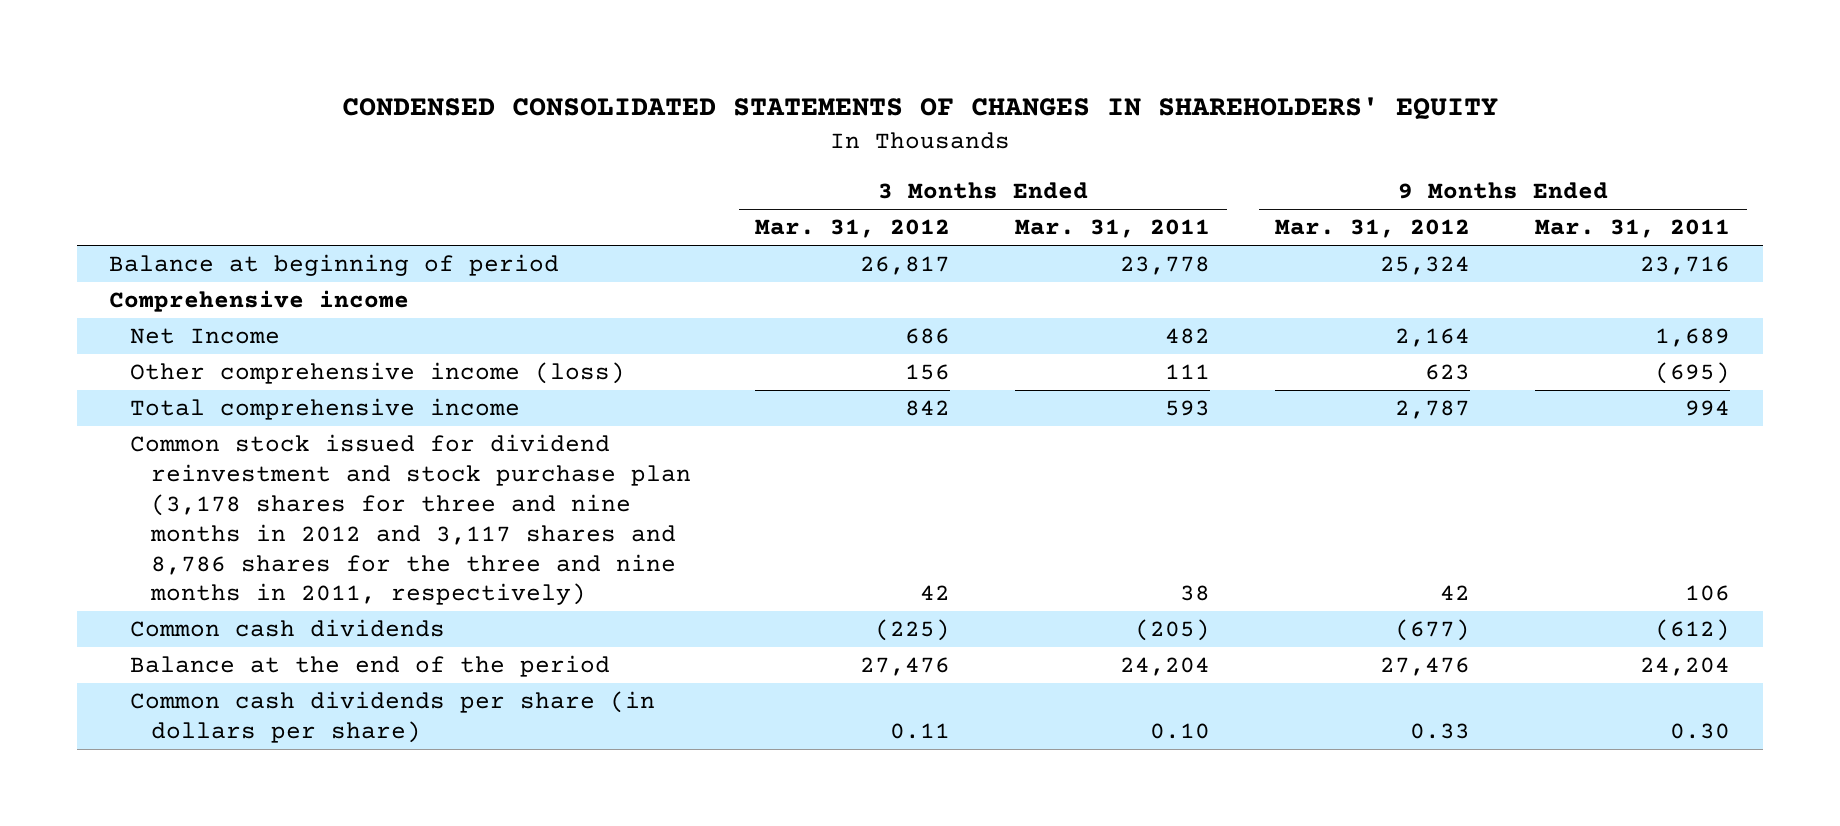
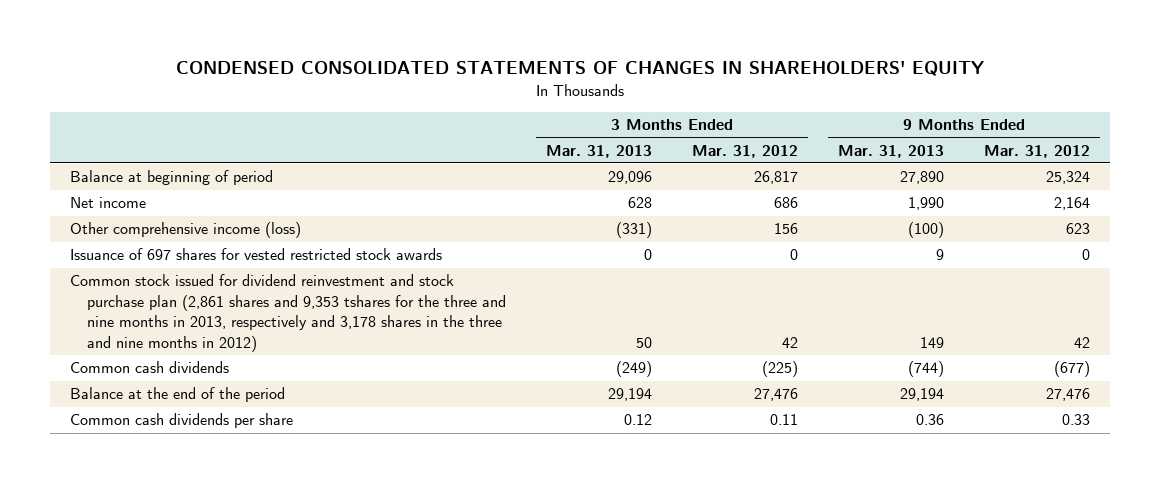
[1015,219,1211,239] Mar. 31, 2011 -> none
[1535,219,1731,239] Mar. 31, 2011 -> none
none -> [545,144,652,158] Mar. 31, 2013
none -> [837,144,944,158] Mar. 31, 2013
[109,290,410,313] Comprehensive income -> none
[129,328,280,345] Net Income -> [69,197,146,209] Net income
[129,398,520,421] Total comprehensive income -> none
none -> [69,248,442,261] Issuance of 697 shares for vested restricted stock awards
[129,434,691,606] Common stock issued for dividend reinvestment and stock purchase plan (3,178 shares for three and nine months in 2012 and 3,117 shares and 8,786 shares for the three and nine months in 2011, respectively) -> [69,274,506,352] Common stock issued for dividend reinvestment and stock purchase plan (2,861 shares and 9,353 tshares for the three and nine months in 2013, respectively and 3,178 shares in the three and nine months in 2012)
[129,691,655,744] Common cash dividends per share (in dollars per share) -> [69,413,293,429] Common cash dividends per share

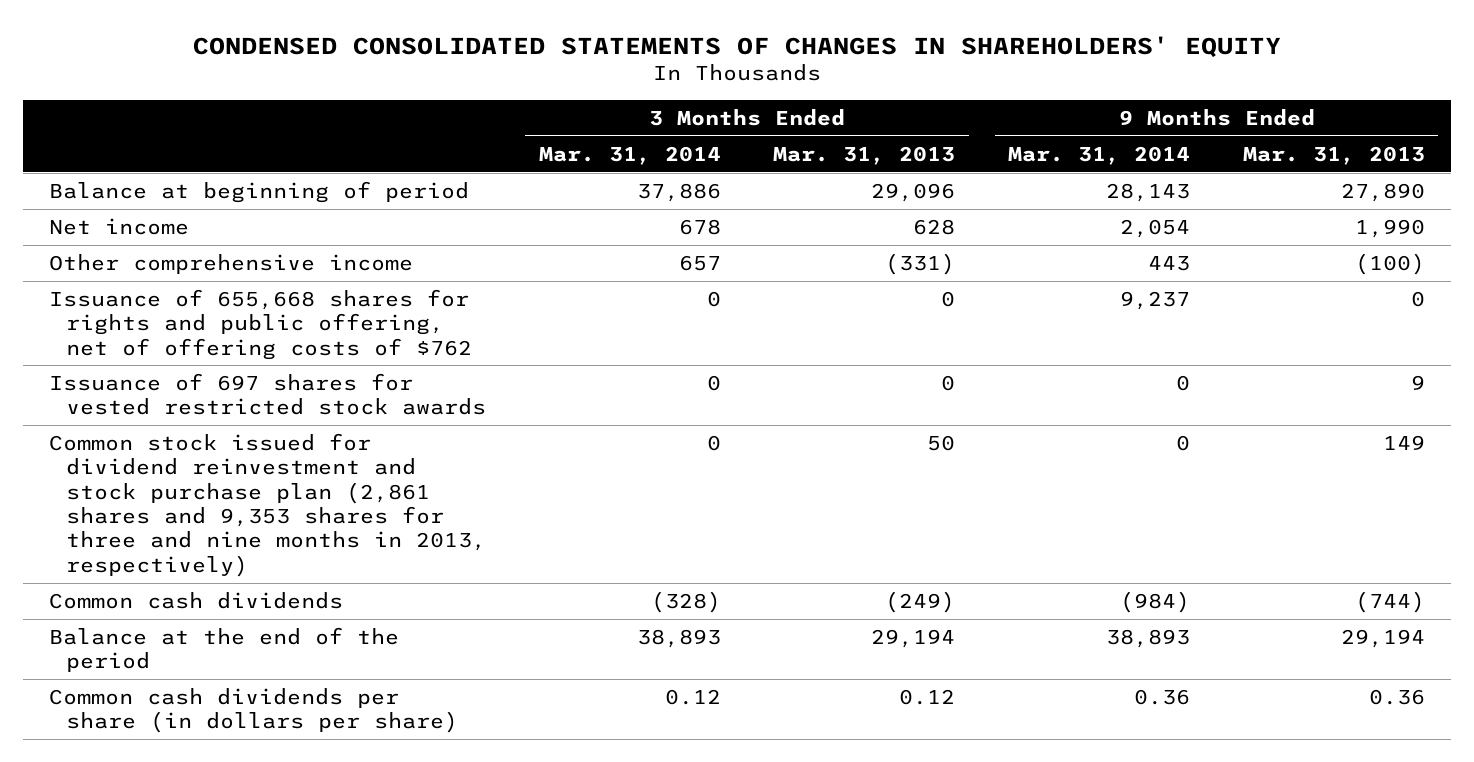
[691,144,798,158] Mar. 31, 2012 -> none
[983,144,1090,158] Mar. 31, 2012 -> none
none -> [538,145,721,165] Mar. 31, 2014
none -> [1008,145,1191,165] Mar. 31, 2014
[69,222,301,239] Other comprehensive income (loss) -> [49,253,414,274] Other comprehensive income
none -> [49,288,472,360] Issuance of 655,668 shares for rights and public offering, net of offering costs of $762
[69,274,506,352] Common stock issued for dividend reinvestment and stock purchase plan (2,861 shares and 9,353 tshares for the three and nine months in 2013, respectively and 3,178 shares in the three and nine months in 2012) -> [49,432,486,577] Common stock issued for dividend reinvestment and stock purchase plan (2,861 shares and 9,353 shares for three and nine months in 2013, respectively)
[69,413,293,429] Common cash dividends per share -> [49,687,458,734] Common cash dividends per share (in dollars per share)

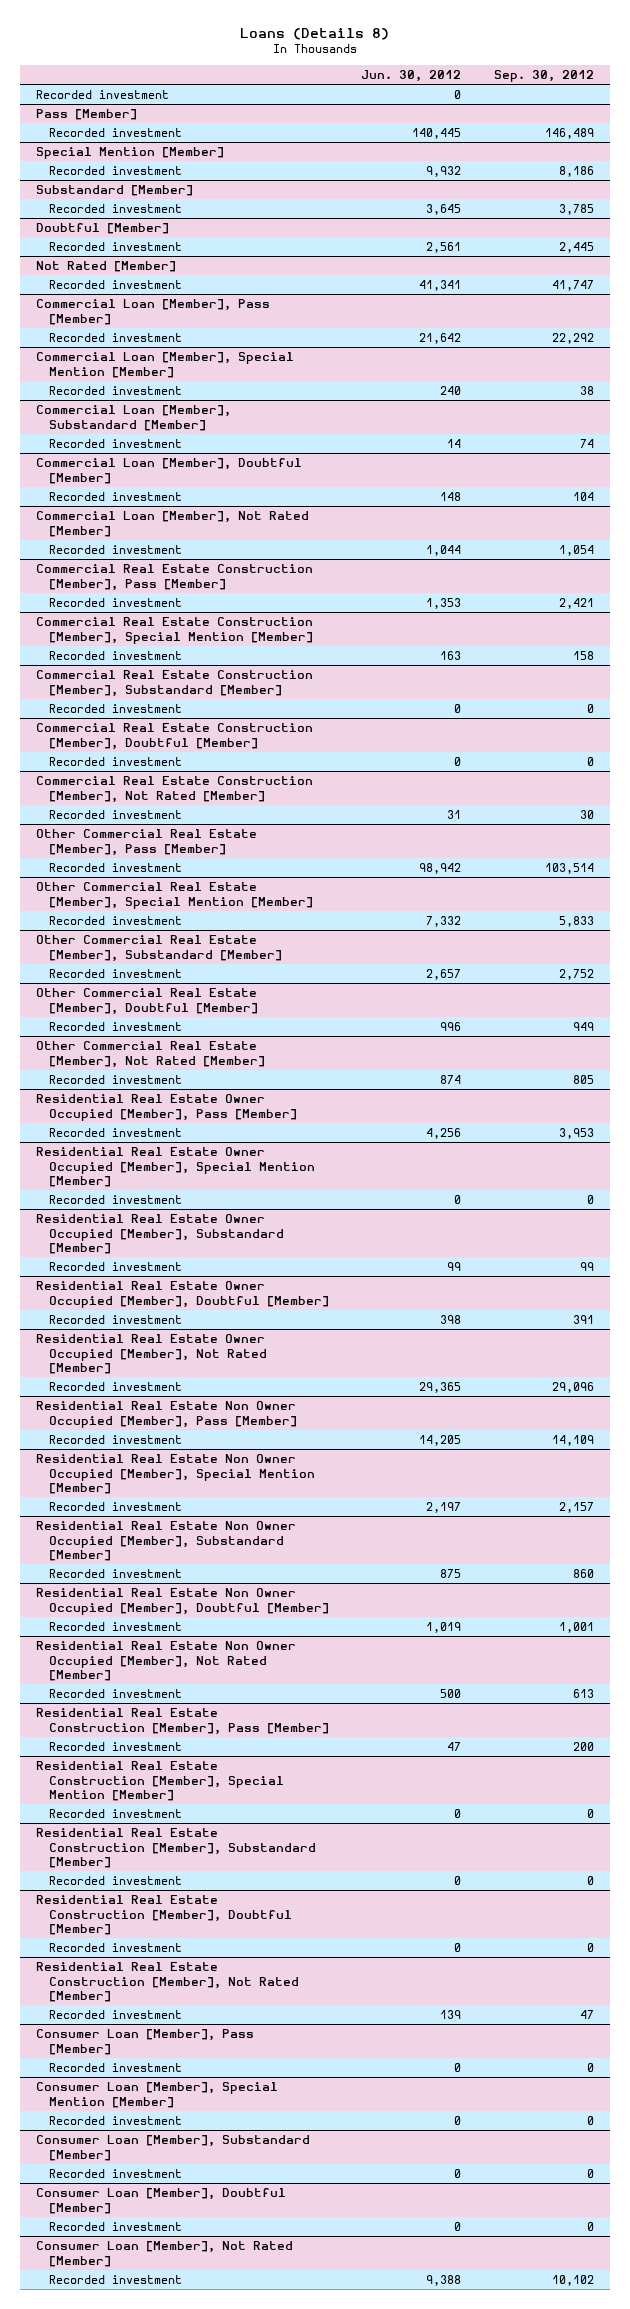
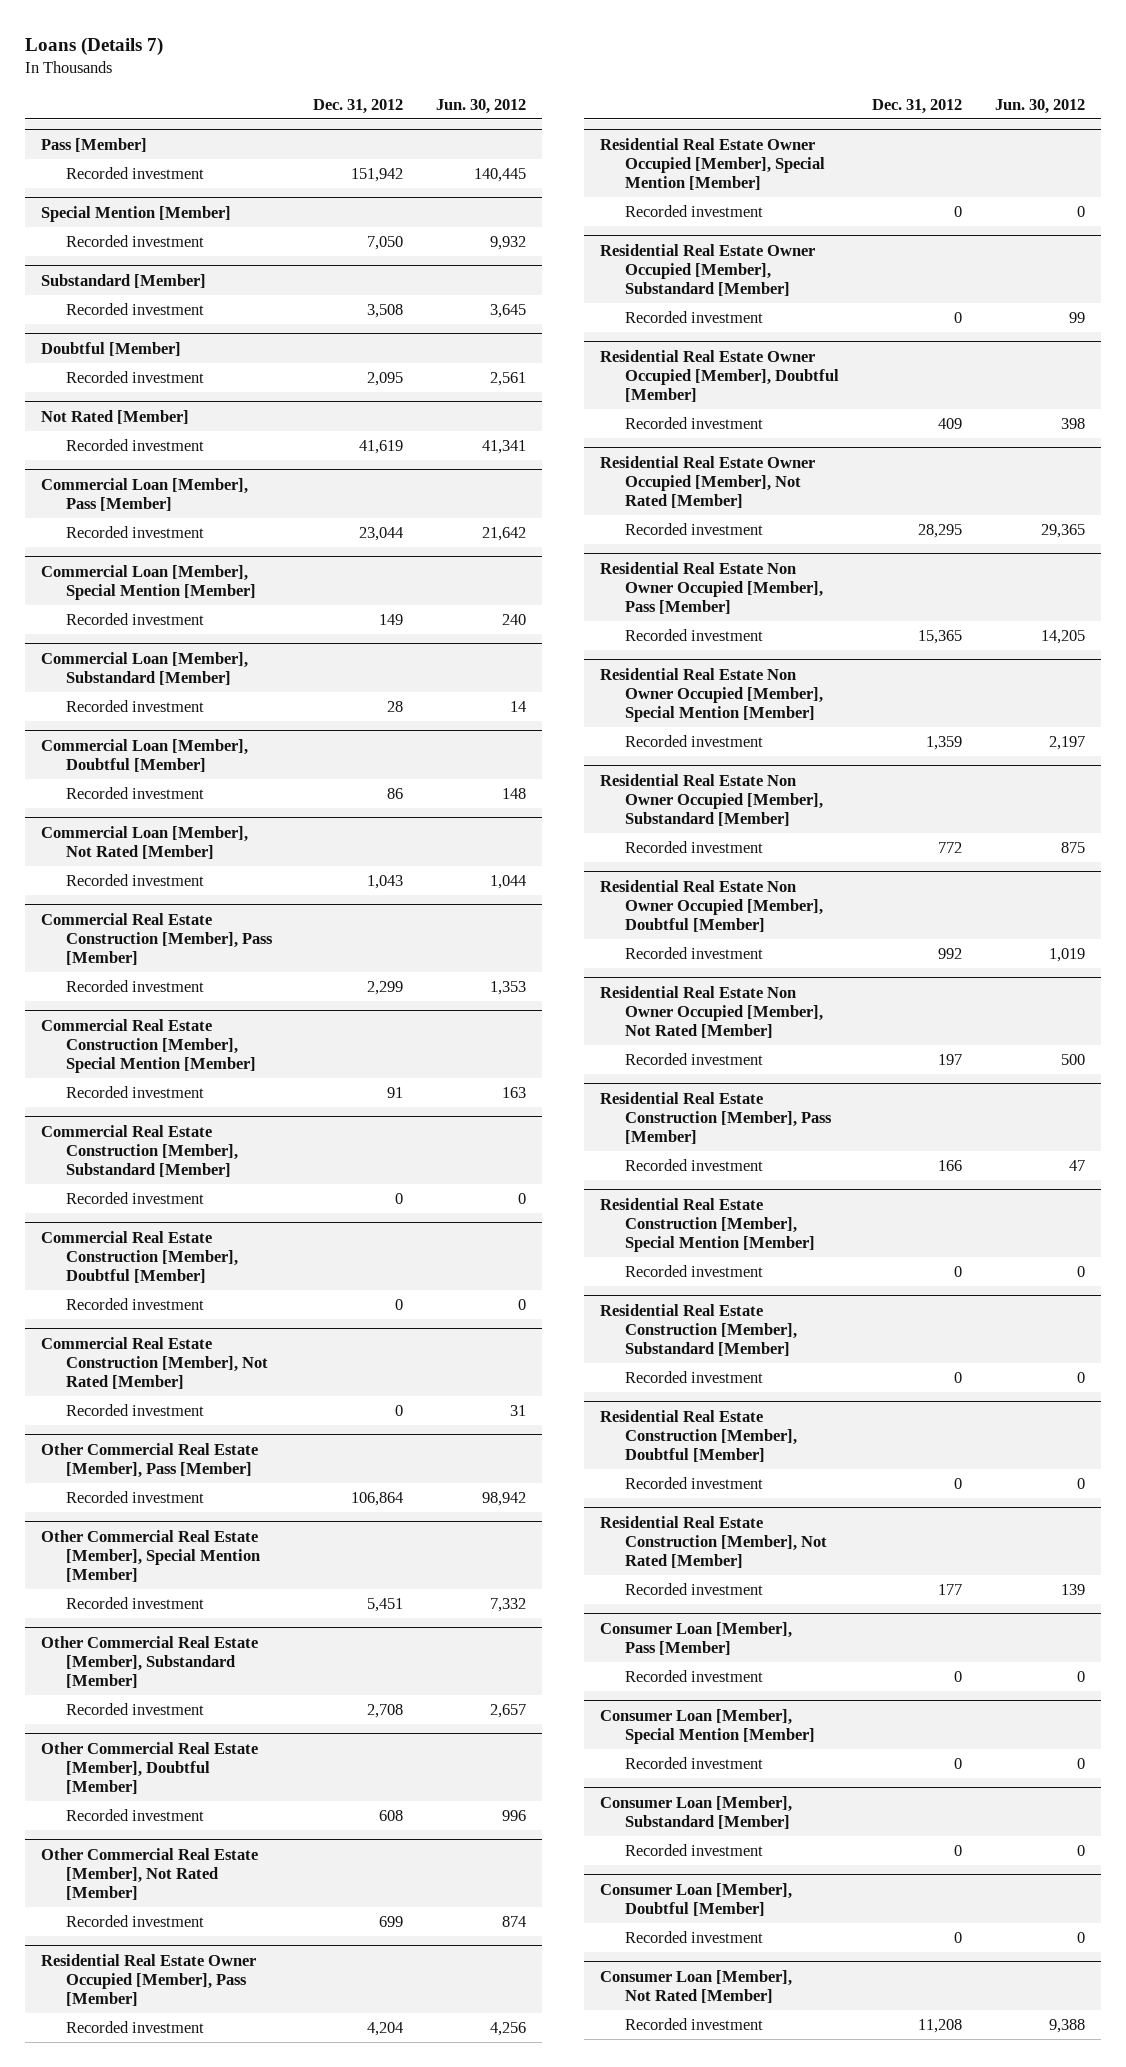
[240,27,390,40] Loans (Details 8) -> [25,36,164,56] Loans (Details 7)
[493,69,594,82] Sep. 30, 2012 -> none
none -> [313,98,404,114] Dec. 31, 2012
[36,90,170,100] Recorded investment -> none

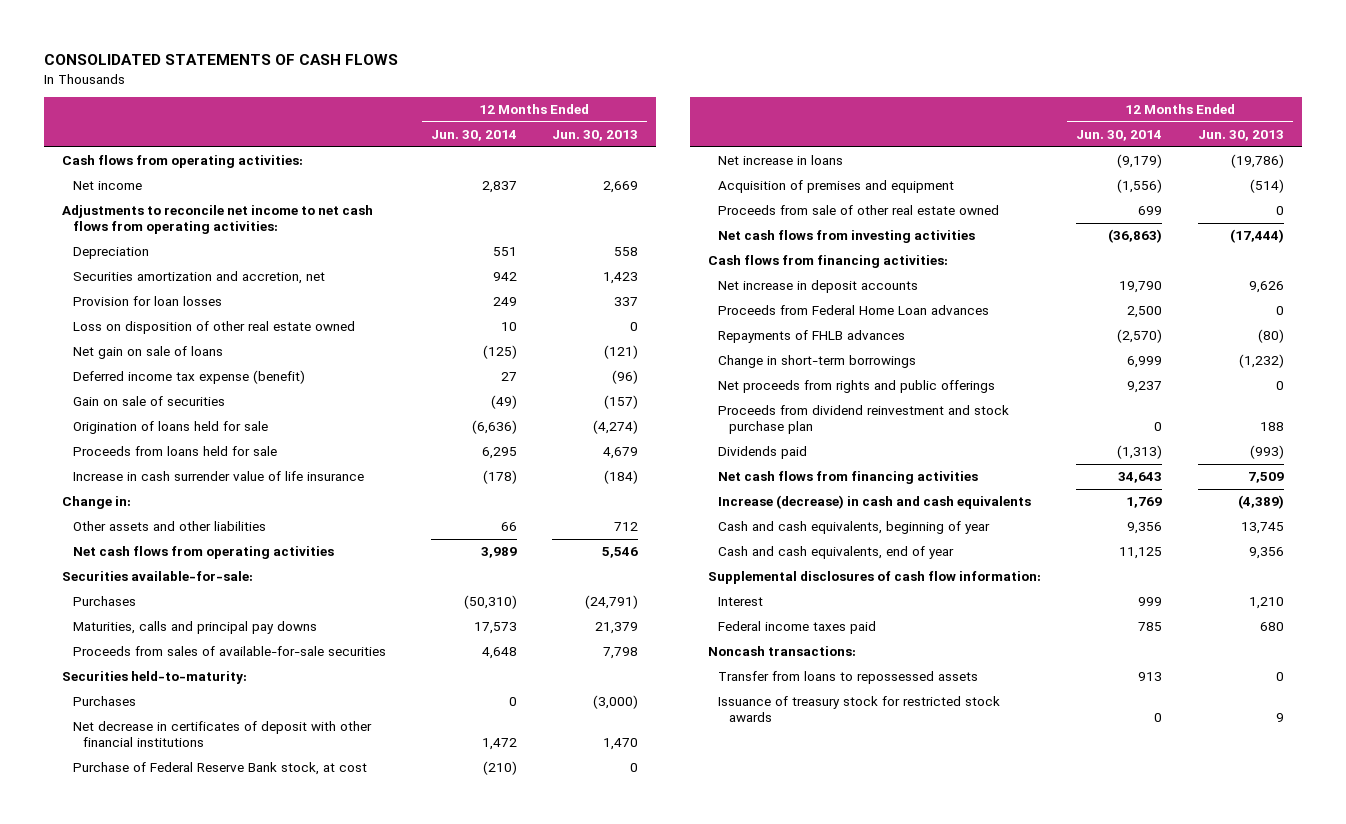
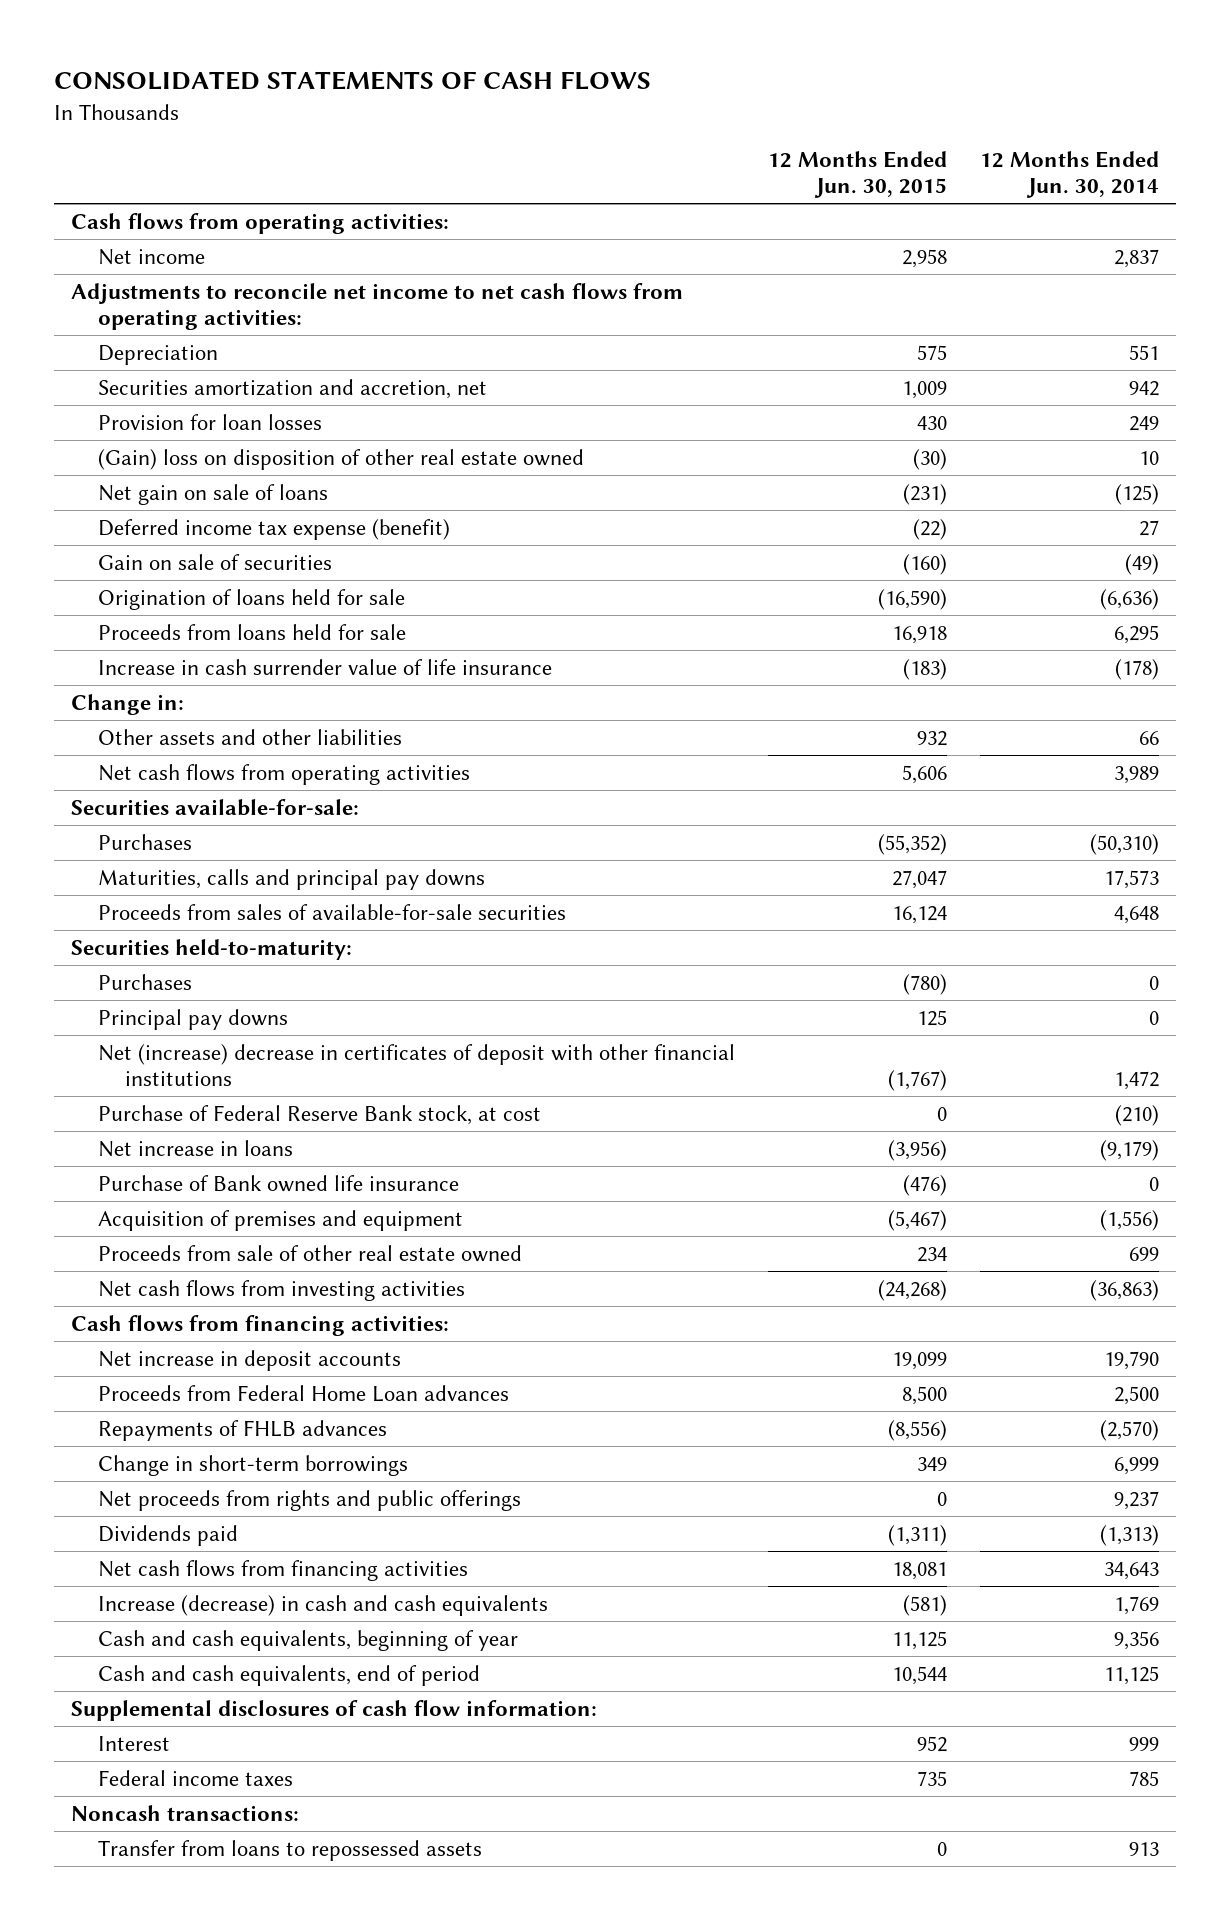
[552,130,639,142] Jun. 30, 2013 -> none
none -> [768,151,948,199] 12 Months Ended Jun. 30, 2015
[72,321,355,335] Loss on disposition of other real estate owned -> [98,448,585,470] (Gain) loss on disposition of other real estate owned
none -> [98,1008,289,1030] Principal pay downs
[72,721,372,748] Net decrease in certificates of deposit with other financial institutions -> [98,1043,736,1086] Net (increase) decrease in certificates of deposit with other financial institutions
none -> [98,1174,460,1192] Purchase of Bank owned life insurance
[718,405,1010,435] Proceeds from dividend reinvestment and stock purchase plan -> none
[718,546,955,560] Cash and cash equivalents, end of year -> [98,1664,481,1686] Cash and cash equivalents, end of period
[718,621,877,635] Federal income taxes paid -> [98,1769,294,1786] Federal income taxes
[718,696,1001,723] Issuance of treasury stock for restricted stock awards -> none

